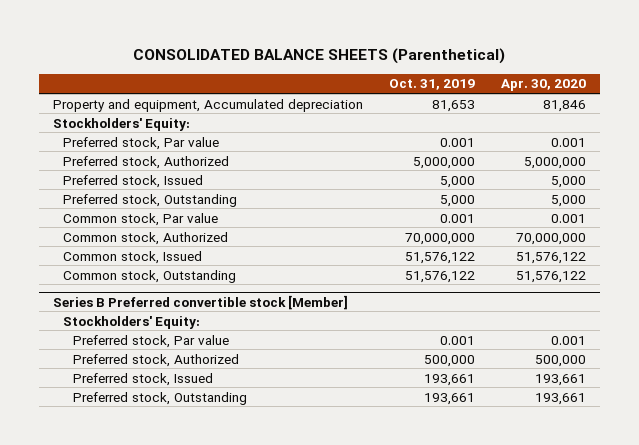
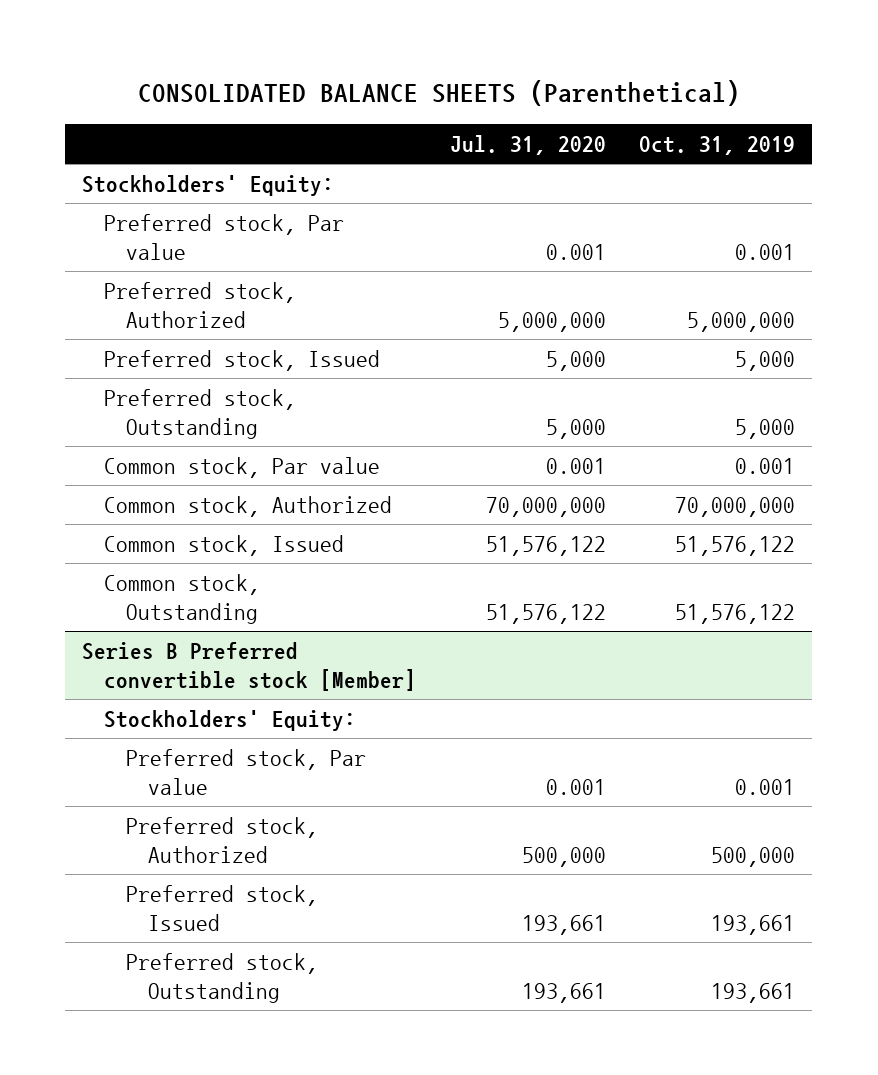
[501,79,587,92] Apr. 30, 2020 -> none
none -> [449,135,606,156] Jul. 31, 2020
[52,98,363,112] Property and equipment, Accumulated depreciation -> none

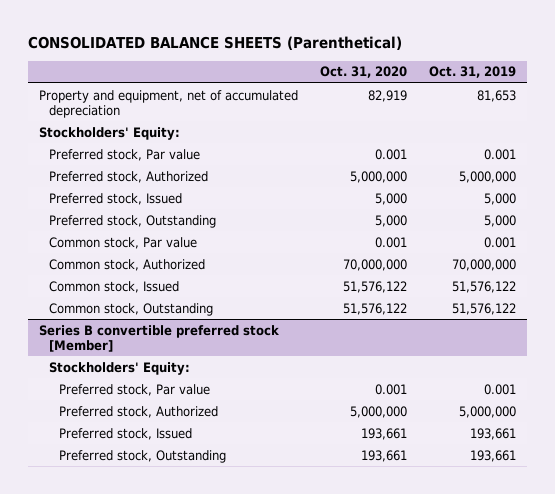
[449,135,606,156] Jul. 31, 2020 -> none
none -> [320,66,408,79] Oct. 31, 2020
none -> [39,89,299,119] Property and equipment, net of accumulated depreciation
[82,641,417,692] Series B Preferred convertible stock [Member] -> [39,324,280,353] Series B convertible preferred stock [Member]
[711,847,796,868] 500,000 -> [458,405,516,418] 5,000,000

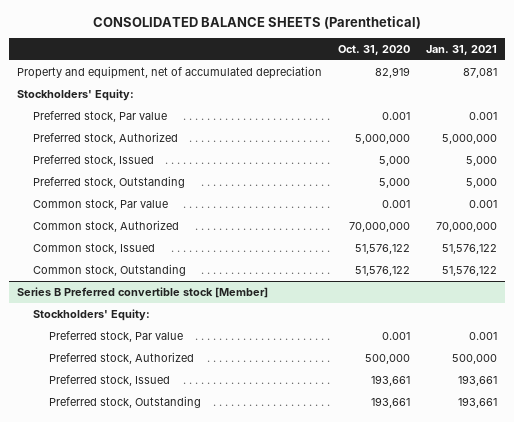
[428,66,516,79] Oct. 31, 2019 -> none
none -> [425,44,497,55] Jan. 31, 2021
[39,324,280,353] Series B convertible preferred stock [Member] -> [17,287,269,299] Series B Preferred convertible stock [Member]
[350,405,408,418] 5,000,000 -> [364,354,410,365] 500,000

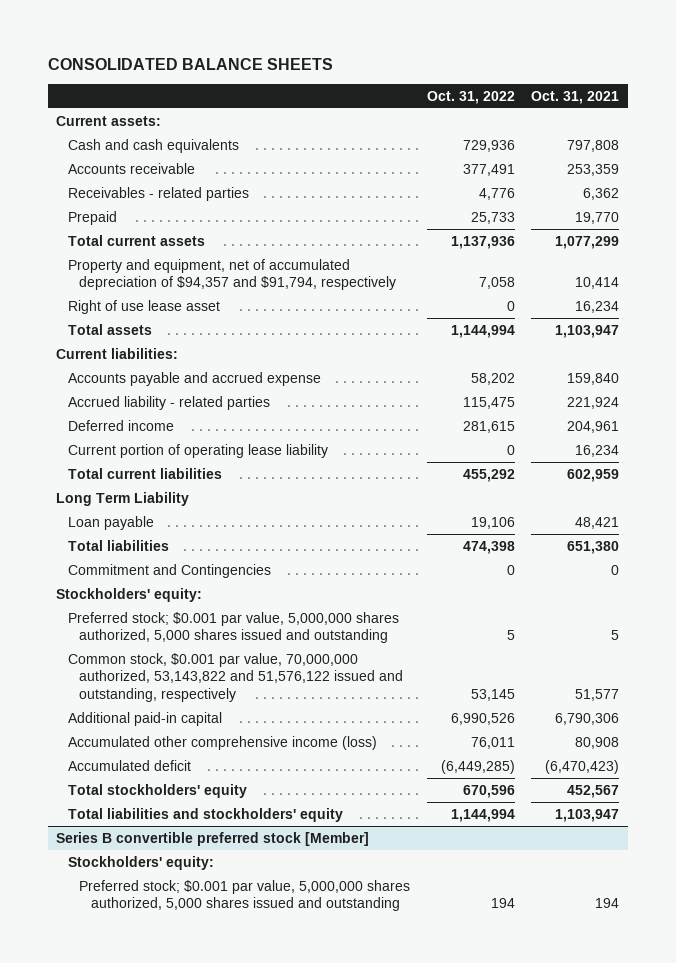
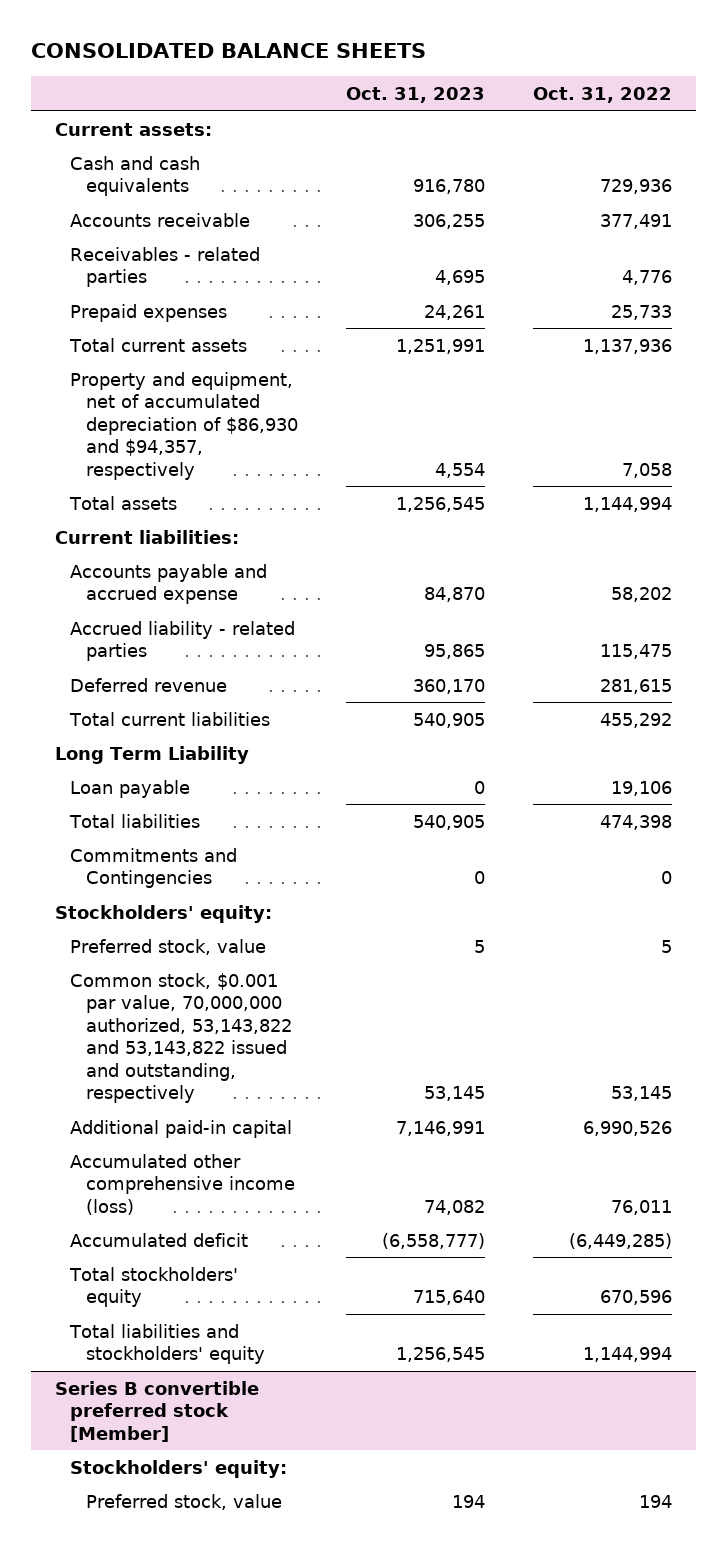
[531,90,620,104] Oct. 31, 2021 -> none
none -> [346,87,486,104] Oct. 31, 2023
[67,210,117,225] Prepaid -> [70,303,228,322] Prepaid expenses
[67,299,220,314] Right of use lease asset -> none
[67,258,397,291] Property and equipment, net of accumulated depreciation of $94,357 and $91,794, respectively -> [70,371,299,480] Property and equipment, net of accumulated depreciation of $86,930 and $94,357, respectively
[67,443,328,458] Current portion of operating lease liability -> none
[67,419,174,431] Deferred income -> [70,677,228,692] Deferred revenue
[67,563,271,578] Commitment and Contingencies -> [70,847,238,889] Commitments and Contingencies
[67,611,399,644] Preferred stock; $0.001 par value, 5,000,000 shares authorized, 5,000 shares issued and outstanding -> [70,938,267,955] Preferred stock, value
[67,652,404,702] Common stock, $0.001 par value, 70,000,000 authorized, 53,143,822 and 51,576,122 issued and outstanding, respectively -> [70,972,293,1104] Common stock, $0.001 par value, 70,000,000 authorized, 53,143,822 and 53,143,822 issued and outstanding, respectively
[79,879,411,912] Preferred stock; $0.001 par value, 5,000,000 shares authorized, 5,000 shares issued and outstanding -> [86,1493,283,1510] Preferred stock, value

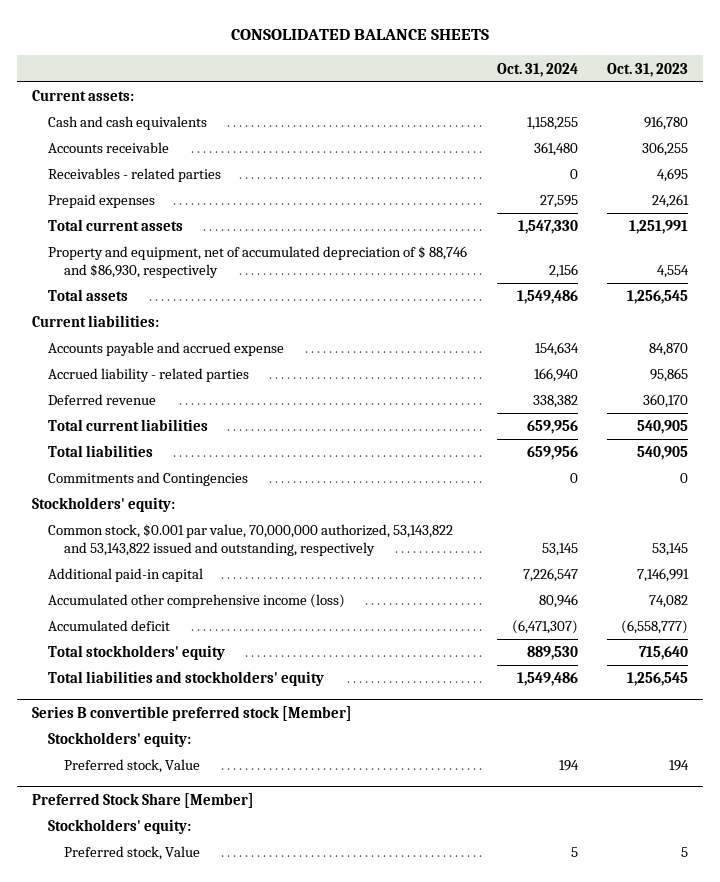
[532,87,672,104] Oct. 31, 2022 -> none
none -> [496,62,578,77] Oct. 31, 2024
[70,371,299,480] Property and equipment, net of accumulated depreciation of $86,930 and $94,357, respectively -> [48,246,468,278] Property and equipment, net of accumulated depreciation of $ 88,746 and $86,930, respectively
[54,745,249,764] Long Term Liability -> none
[70,779,191,798] Loan payable -> none
[70,938,267,955] Preferred stock, value -> none
[86,1493,283,1510] Preferred stock, value -> [64,759,201,774] Preferred stock, Value
none -> [31,793,254,809] Preferred Stock Share [Member]
none -> [48,819,192,835] Stockholders' equity:
none -> [64,846,201,861] Preferred stock, Value

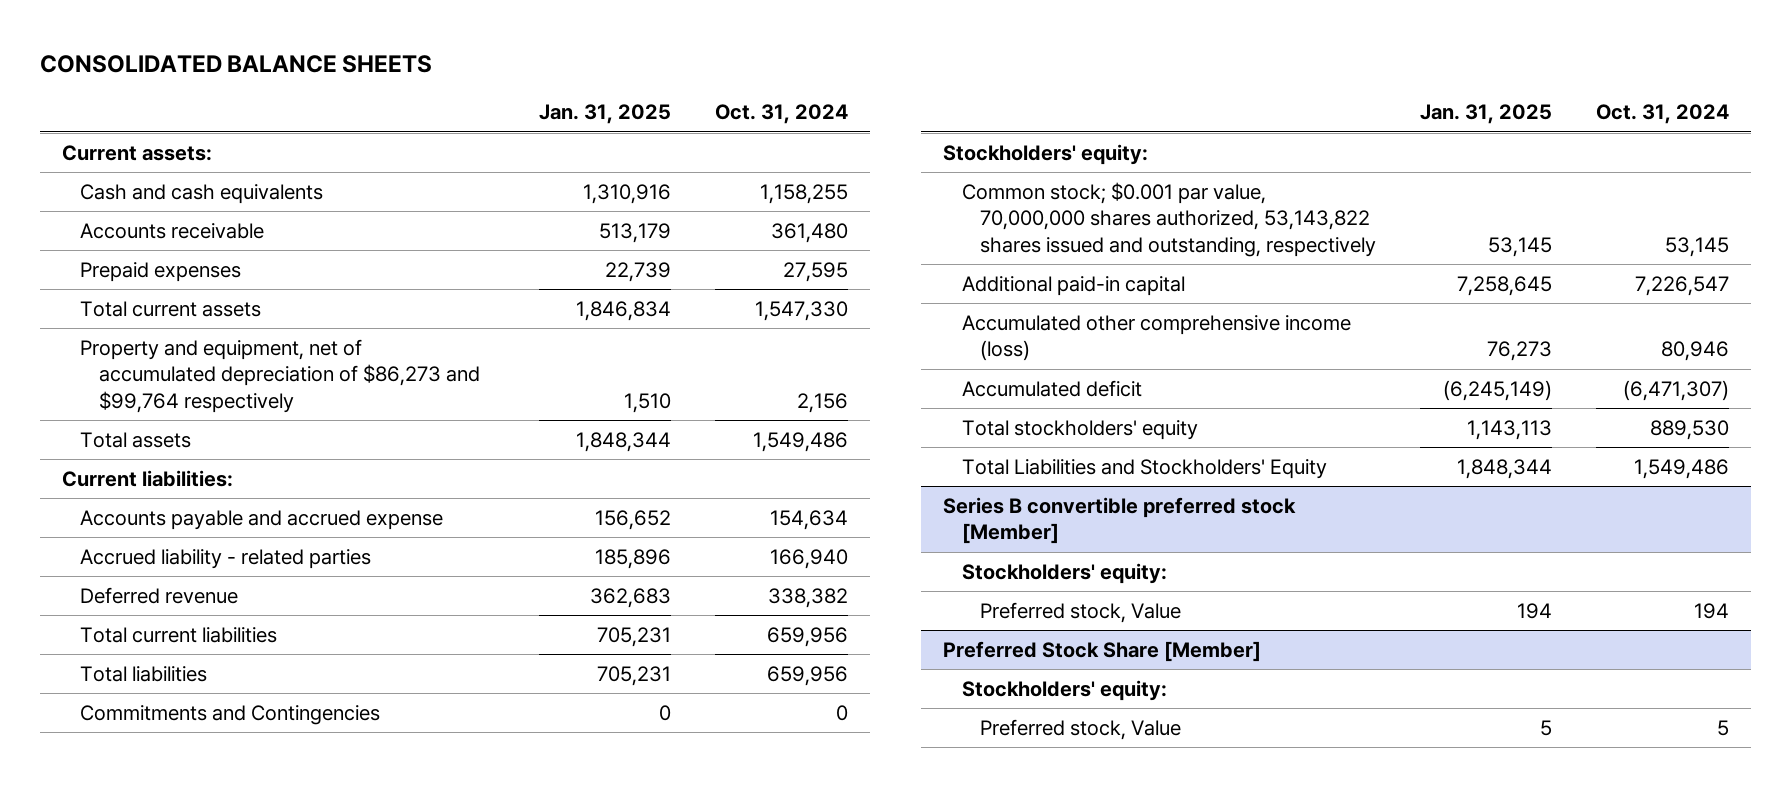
[607,62,689,77] Oct. 31, 2023 -> none
none -> [538,104,671,125] Jan. 31, 2025
[48,168,222,183] Receivables - related parties -> none
[48,246,468,278] Property and equipment, net of accumulated depreciation of $ 88,746 and $86,930, respectively -> [80,339,480,413] Property and equipment, net of accumulated depreciation of $86,273 and $99,764 respectively
[48,524,454,556] Common stock, $0.001 par value, 70,000,000 authorized, 53,143,822 and 53,143,822 issued and outstanding, respectively -> [961,182,1377,257] Common stock; $0.001 par value, 70,000,000 shares authorized, 53,143,822 shares issued and outstanding, respectively
[48,671,325,687] Total liabilities and stockholders' equity -> [961,459,1327,480] Total Liabilities and Stockholders' Equity

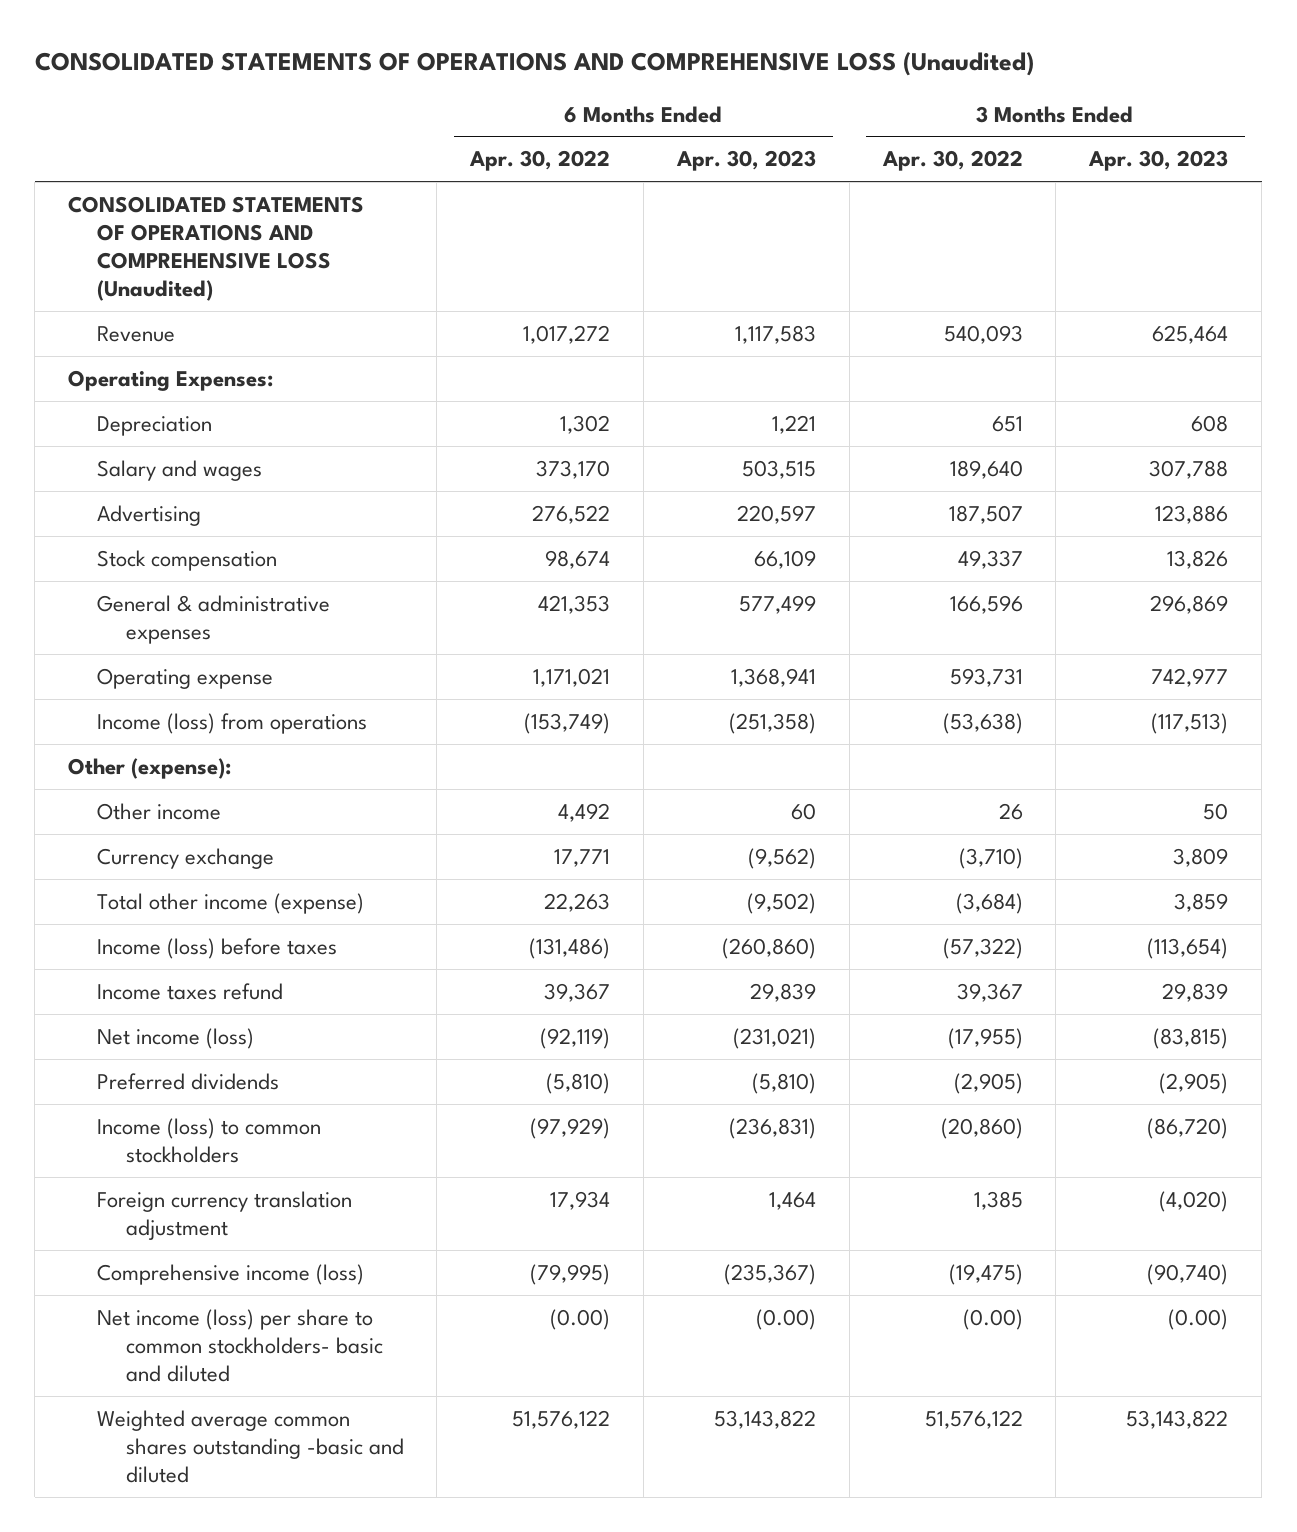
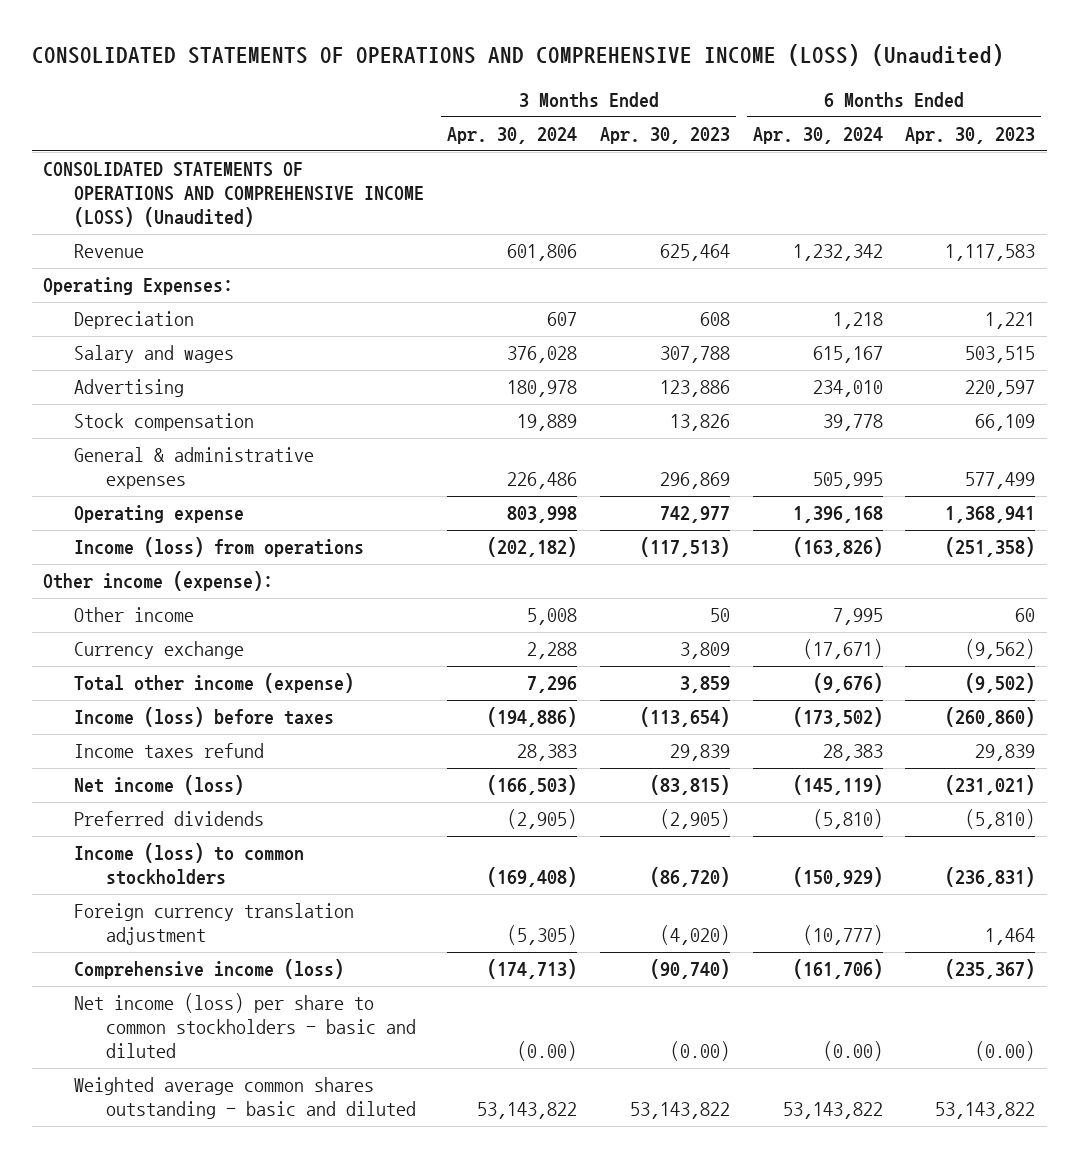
[34,51,1034,76] CONSOLIDATED STATEMENTS OF OPERATIONS AND COMPREHENSIVE LOSS (Unaudited) -> [31,44,1004,67] CONSOLIDATED STATEMENTS OF OPERATIONS AND COMPREHENSIVE INCOME (LOSS) (Unaudited)
[469,150,611,172] Apr. 30, 2022 -> none
[881,150,1023,172] Apr. 30, 2022 -> none
none -> [447,127,578,145] Apr. 30, 2024
none -> [752,127,883,145] Apr. 30, 2024
[68,195,365,302] CONSOLIDATED STATEMENTS OF OPERATIONS AND COMPREHENSIVE LOSS (Unaudited) -> [42,162,425,227] CONSOLIDATED STATEMENTS OF OPERATIONS AND COMPREHENSIVE INCOME (LOSS) (Unaudited)
[68,757,232,779] Other (expense): -> [42,571,273,592] Other income (expense):
[96,1308,383,1383] Net income (loss) per share to common stockholders- basic and diluted -> [74,993,416,1058] Net income (loss) per share to common stockholders - basic and diluted
[96,1409,404,1484] Weighted average common shares outstanding -basic and diluted -> [74,1077,416,1120] Weighted average common shares outstanding - basic and diluted

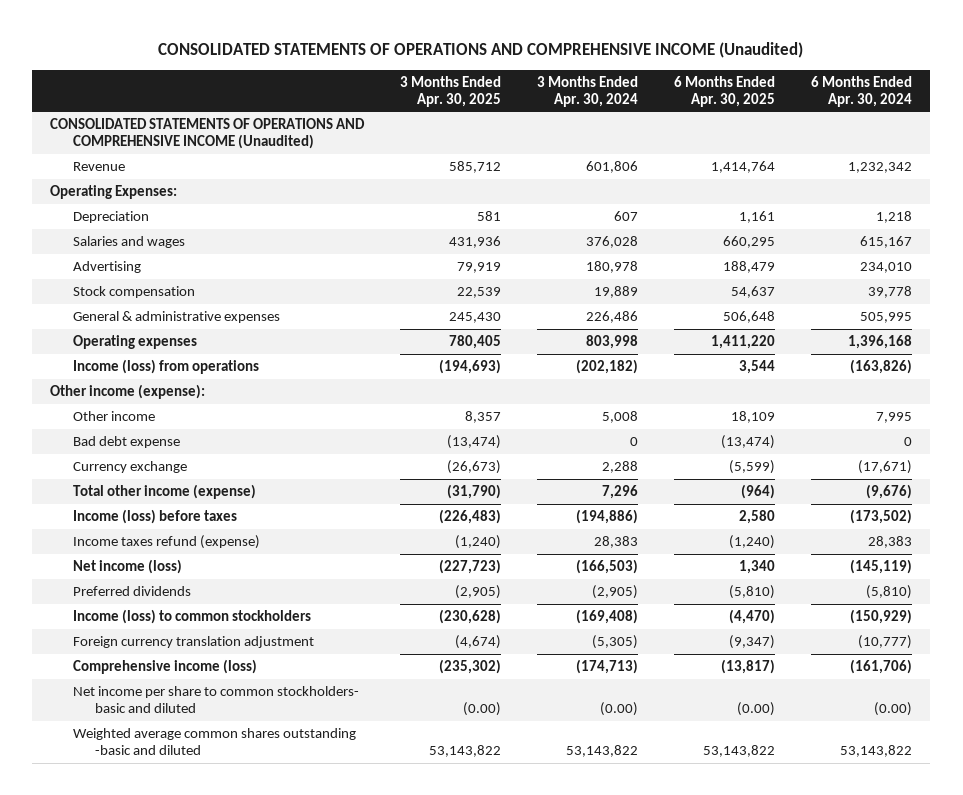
[31,44,1004,67] CONSOLIDATED STATEMENTS OF OPERATIONS AND COMPREHENSIVE INCOME (LOSS) (Unaudited) -> [158,41,804,58] CONSOLIDATED STATEMENTS OF OPERATIONS AND COMPREHENSIVE INCOME (Unaudited)
[599,127,730,145] Apr. 30, 2023 -> none
[905,127,1036,145] Apr. 30, 2023 -> none
none -> [400,75,502,107] 3 Months Ended Apr. 30, 2025
none -> [674,75,776,107] 6 Months Ended Apr. 30, 2025
[42,162,425,227] CONSOLIDATED STATEMENTS OF OPERATIONS AND COMPREHENSIVE INCOME (LOSS) (Unaudited) -> [50,118,366,150] CONSOLIDATED STATEMENTS OF OPERATIONS AND COMPREHENSIVE INCOME (Unaudited)
[74,345,235,364] Salary and wages -> [72,236,185,249] Salaries and wages
[74,505,245,524] Operating expense -> [72,335,197,350] Operating expenses
none -> [72,436,180,449] Bad debt expense
[74,743,265,759] Income taxes refund -> [72,535,260,550] Income taxes refund (expense)
[74,993,416,1058] Net income (loss) per share to common stockholders - basic and diluted -> [72,686,359,714] Net income per share to common stockholders- basic and diluted
[74,1077,416,1120] Weighted average common shares outstanding - basic and diluted -> [72,728,356,756] Weighted average common shares outstanding -basic and diluted

